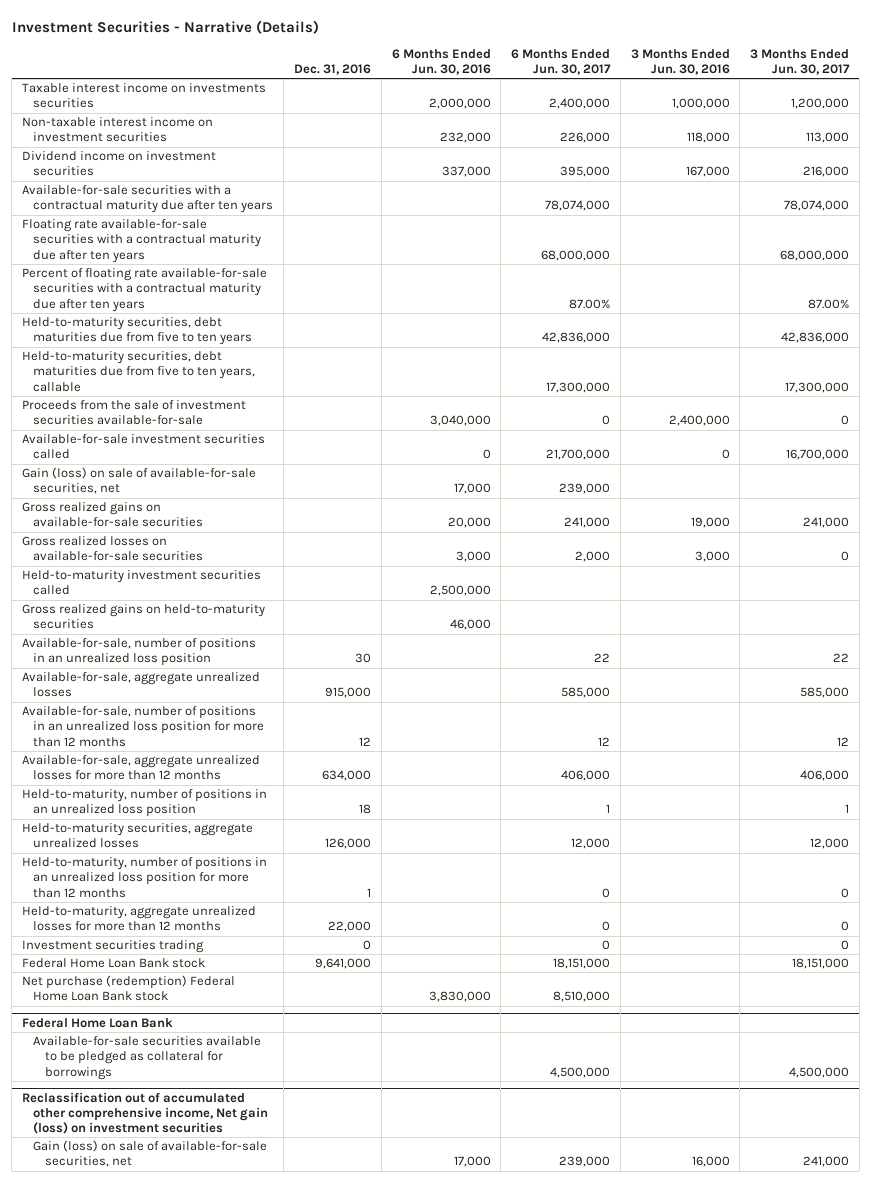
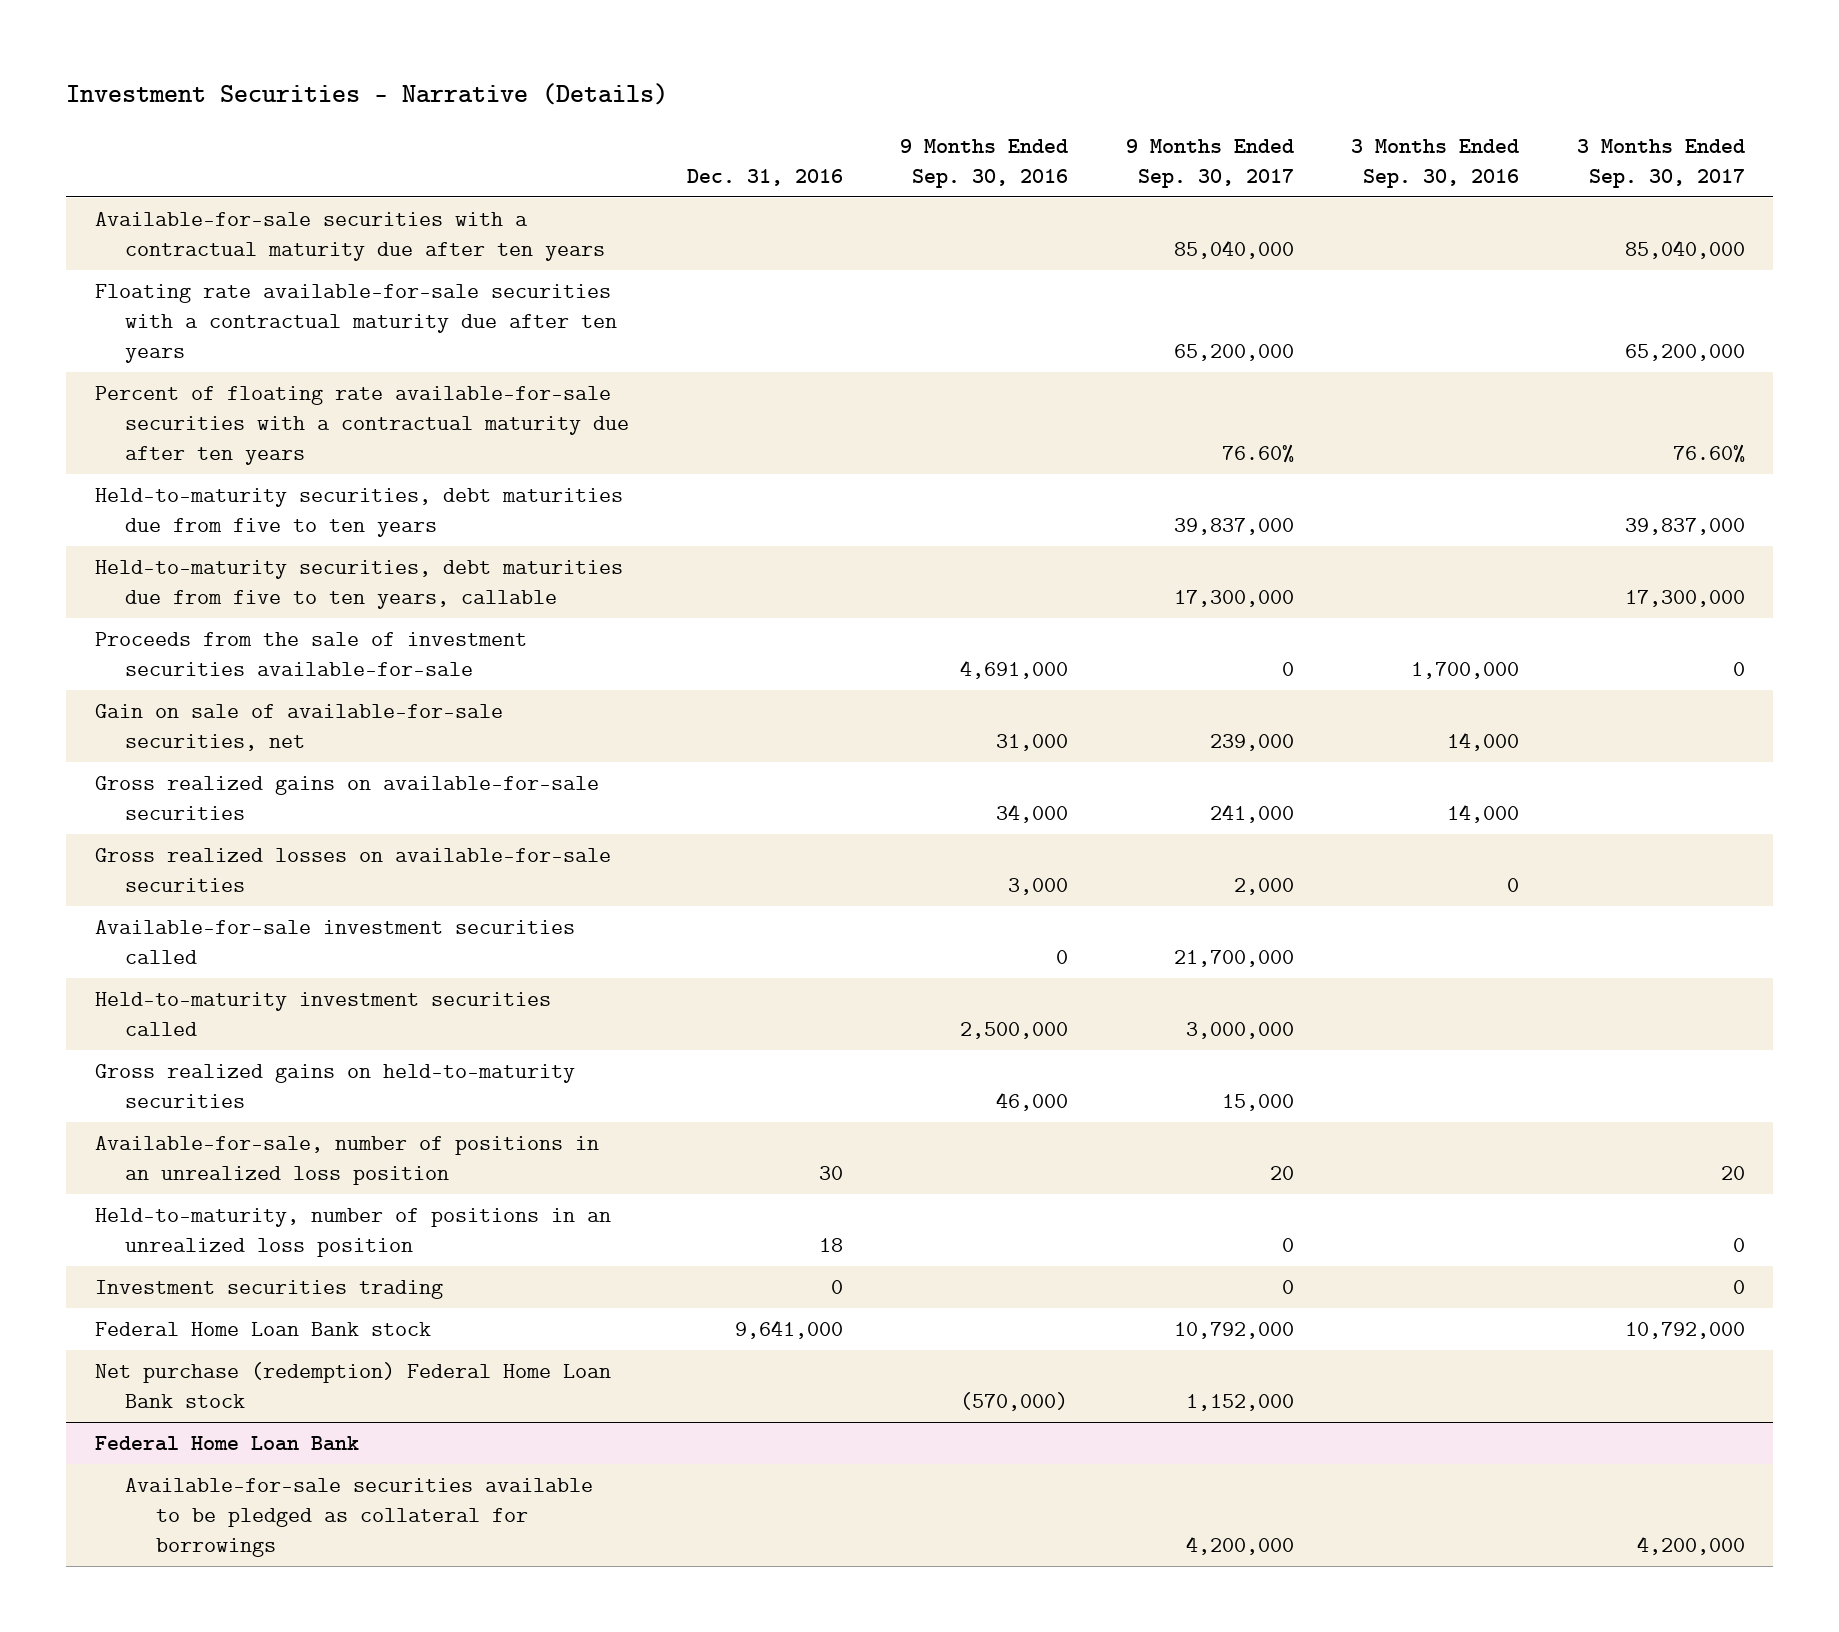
[391,48,491,75] 6 Months Ended Jun. 30, 2016 -> none
[511,48,612,75] 6 Months Ended Jun. 30, 2017 -> none
[630,48,730,75] 3 Months Ended Jun. 30, 2016 -> none
[750,48,851,75] 3 Months Ended Jun. 30, 2017 -> none
none -> [900,139,1069,188] 9 Months Ended Sep. 30, 2016
none -> [1125,139,1294,188] 9 Months Ended Sep. 30, 2017
none -> [1351,139,1520,188] 3 Months Ended Sep. 30, 2016
none -> [1576,139,1745,188] 3 Months Ended Sep. 30, 2017
[21,83,266,109] Taxable interest income on investments securities -> none
[21,117,213,143] Non-taxable interest income on investment securities -> none
[21,151,216,177] Dividend income on investment securities -> none
[21,467,256,495] Gain (loss) on sale of available-for-sale securities, net -> [94,704,503,751] Gain on sale of available-for-sale securities, net
[21,434,265,460] Available-for-sale investment securities called -> [94,920,575,964] Available-for-sale investment securities called
[21,672,260,698] Available-for-sale, aggregate unrealized losses -> none
[21,706,265,747] Available-for-sale, number of positions in an unrealized loss position for more than 12 months -> none
[21,755,260,781] Available-for-sale, aggregate unrealized losses for more than 12 months -> none
[21,823,253,849] Held-to-maturity securities, aggregate unrealized losses -> none
[21,857,267,898] Held-to-maturity, number of positions in an unrealized loss position for more than 12 months -> none
[21,906,256,932] Held-to-maturity, aggregate unrealized losses for more than 12 months -> none
[21,1091,269,1135] Reclassification out of accumulated other comprehensive income, Net gain (loss) on investment securities -> none
[33,1140,268,1168] Gain (loss) on sale of available-for-sale securities, net -> none

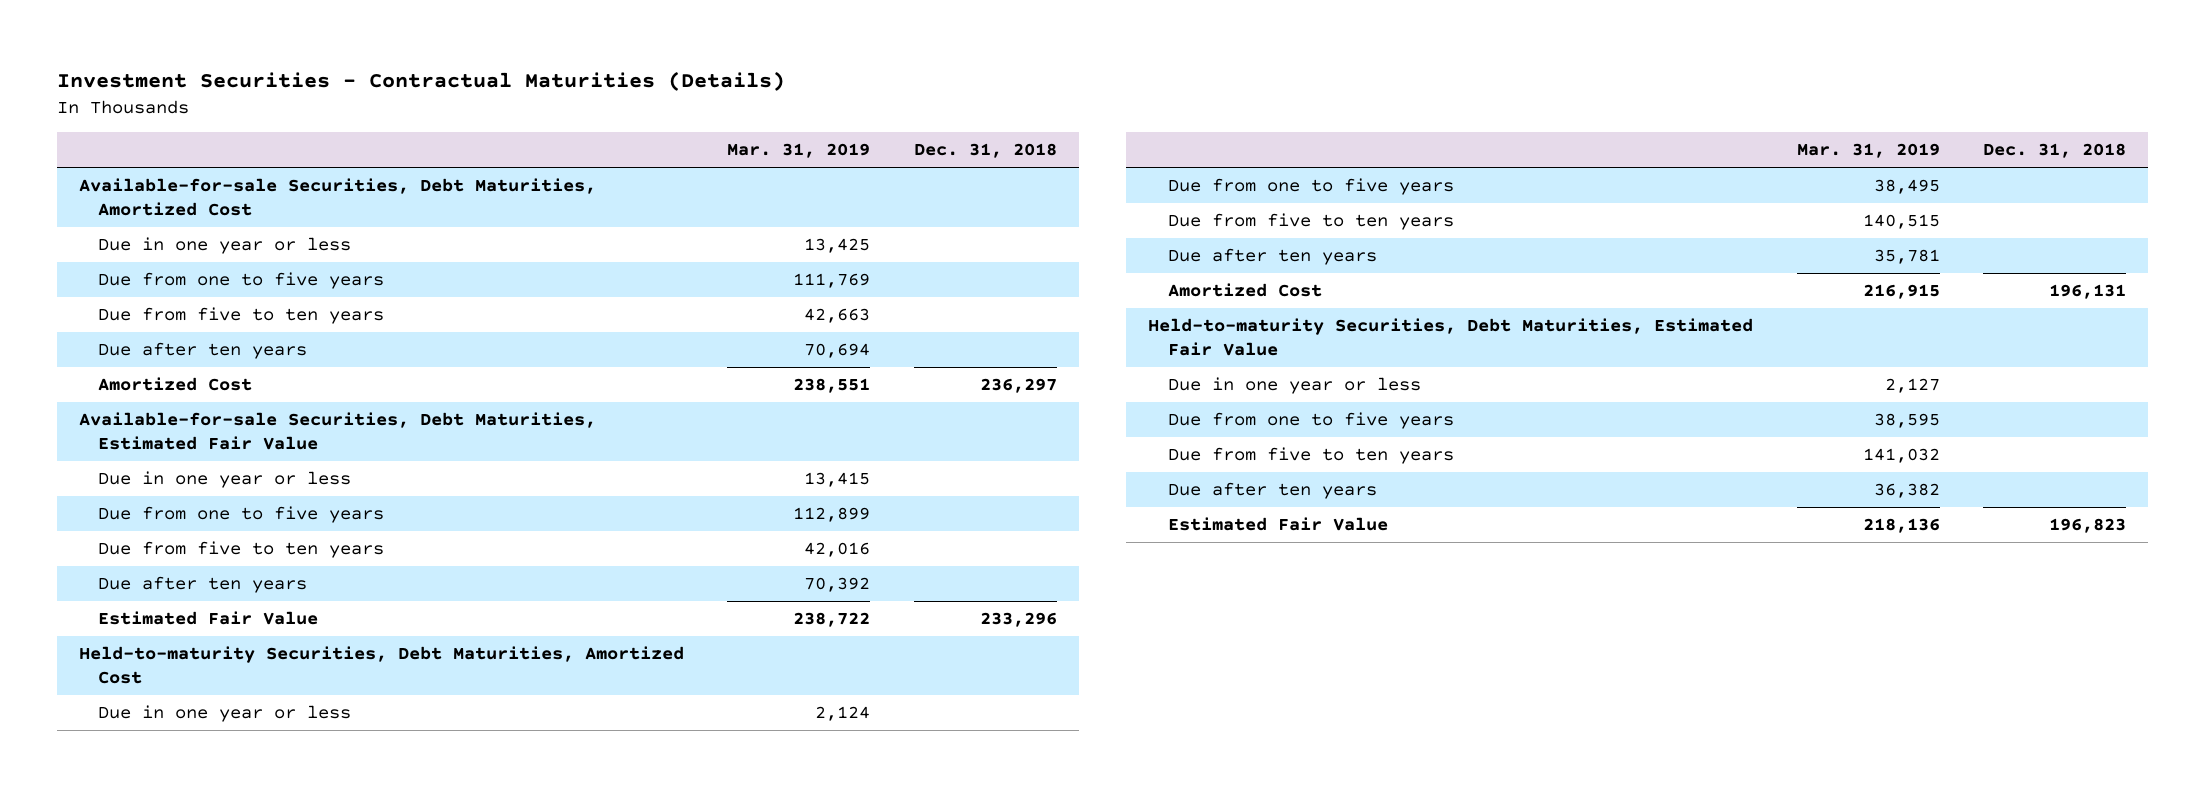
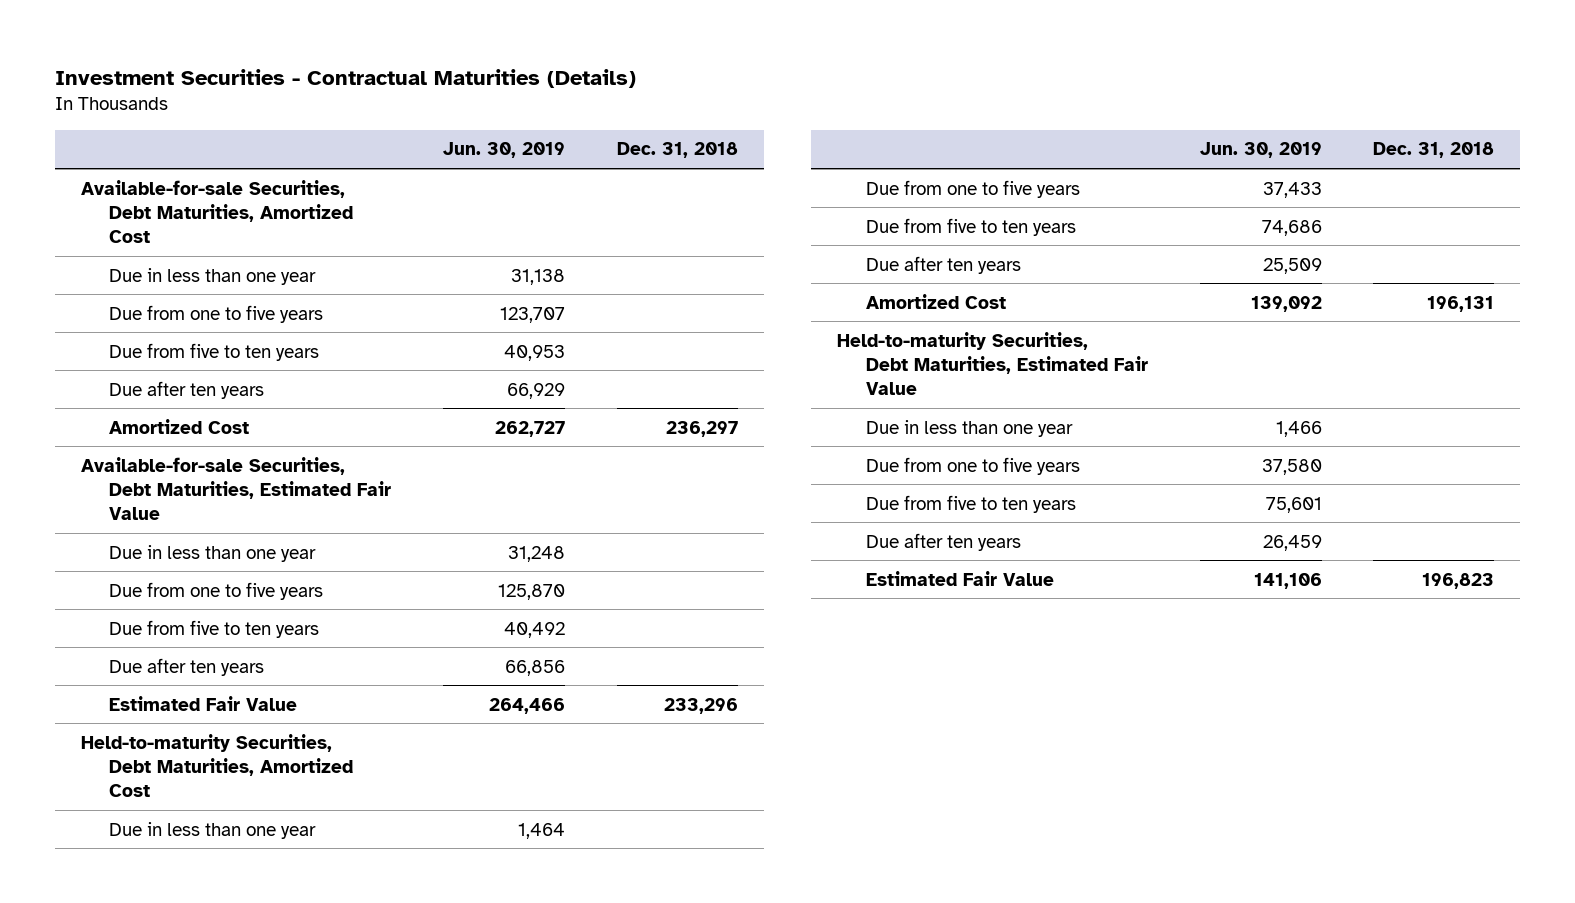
[727,143,871,159] Mar. 31, 2019 -> none
none -> [442,142,565,159] Jun. 30, 2019
[98,237,352,255] Due in one year or less -> [109,267,317,285] Due in less than one year
[98,471,352,489] Due in one year or less -> [109,544,317,562] Due in less than one year
[98,705,352,723] Due in one year or less -> [109,821,317,839] Due in less than one year
[1167,377,1421,395] Due in one year or less -> [865,419,1073,437] Due in less than one year

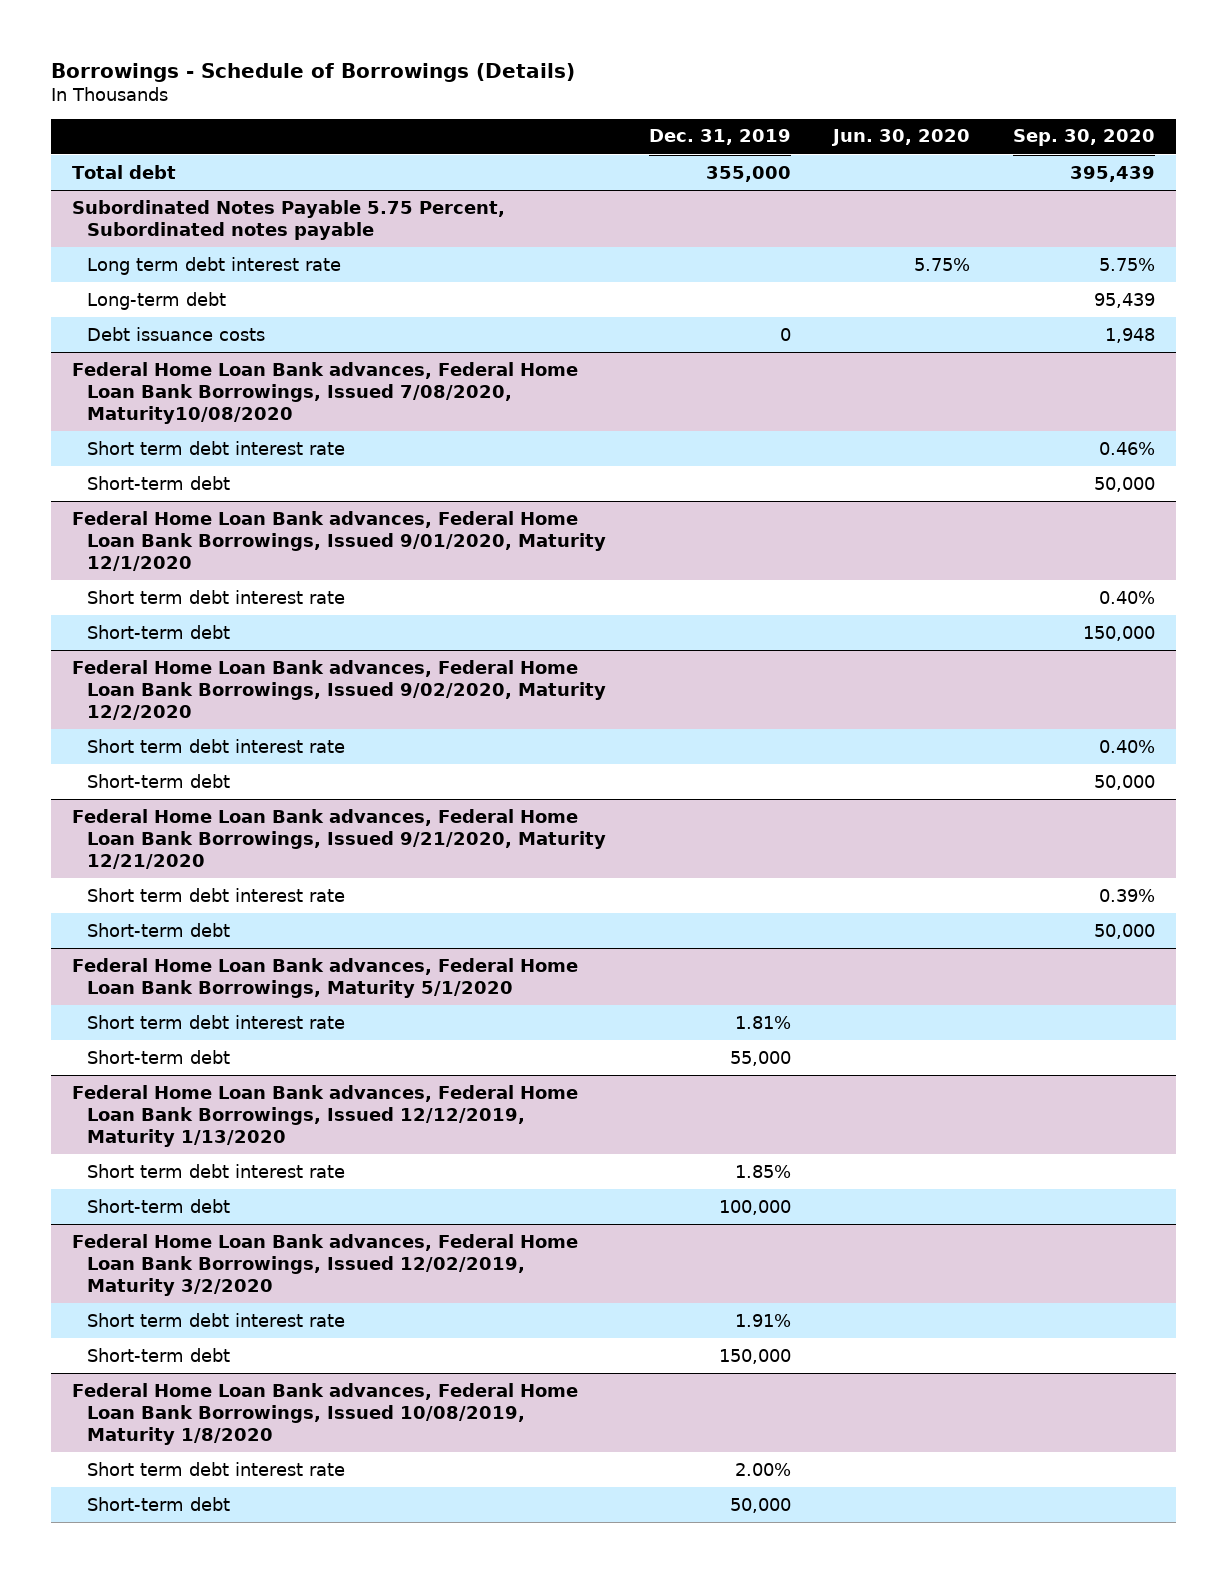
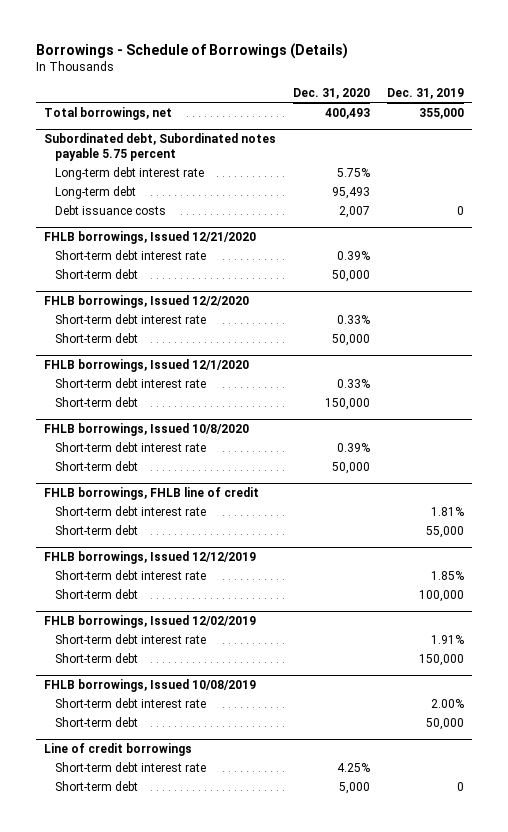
[831,129,971,147] Jun. 30, 2020 -> none
[1012,129,1155,147] Sep. 30, 2020 -> none
none -> [292,88,370,100] Dec. 31, 2020
[71,164,176,179] Total debt -> [44,106,173,120] Total borrowings, net
[71,199,505,241] Subordinated Notes Payable 5.75 Percent, Subordinated notes payable -> [44,133,277,162] Subordinated debt, Subordinated notes payable 5.75 percent
[86,256,341,275] Long term debt interest rate -> [54,166,204,180] Long-term debt interest rate
[71,361,578,425] Federal Home Loan Bank advances, Federal Home Loan Bank Borrowings, Issued 7/08/2020, Maturity10/08/2020 -> none
[86,440,345,455] Short term debt interest rate -> none
[86,475,230,490] Short-term debt -> none
[71,510,606,572] Federal Home Loan Bank advances, Federal Home Loan Bank Borrowings, Issued 9/01/2020, Maturity 12/1/2020 -> none
[86,589,345,604] Short term debt interest rate -> none
[86,624,230,639] Short-term debt -> none
[71,659,606,721] Federal Home Loan Bank advances, Federal Home Loan Bank Borrowings, Issued 9/02/2020, Maturity 12/2/2020 -> none
[86,738,345,753] Short term debt interest rate -> none
[86,773,230,788] Short-term debt -> none
[71,808,606,870] Federal Home Loan Bank advances, Federal Home Loan Bank Borrowings, Issued 9/21/2020, Maturity 12/21/2020 -> none
[86,887,345,902] Short term debt interest rate -> none
[86,922,230,937] Short-term debt -> none
none -> [44,231,257,245] FHLB borrowings, Issued 12/21/2020
none -> [54,249,206,260] Short-term debt interest rate
none -> [54,268,138,279] Short-term debt
none -> [44,295,250,309] FHLB borrowings, Issued 12/2/2020
none -> [54,313,206,324] Short-term debt interest rate
none -> [54,332,138,343] Short-term debt
none -> [44,359,250,373] FHLB borrowings, Issued 12/1/2020
none -> [54,377,206,388] Short-term debt interest rate
none -> [54,396,138,407] Short-term debt
none -> [44,423,250,437] FHLB borrowings, Issued 10/8/2020
none -> [54,441,206,452] Short-term debt interest rate
none -> [54,460,138,471] Short-term debt
[71,957,578,999] Federal Home Loan Bank advances, Federal Home Loan Bank Borrowings, Maturity 5/1/2020 -> [44,487,260,501] FHLB borrowings, FHLB line of credit
[86,1014,345,1029] Short term debt interest rate -> [54,505,206,516] Short-term debt interest rate
[71,1084,578,1148] Federal Home Loan Bank advances, Federal Home Loan Bank Borrowings, Issued 12/12/2019, Maturity 1/13/2020 -> [44,551,257,565] FHLB borrowings, Issued 12/12/2019
[86,1163,345,1178] Short term debt interest rate -> [54,569,206,580] Short-term debt interest rate
[71,1233,578,1297] Federal Home Loan Bank advances, Federal Home Loan Bank Borrowings, Issued 12/02/2019, Maturity 3/2/2020 -> [44,615,257,629] FHLB borrowings, Issued 12/02/2019
[86,1312,345,1327] Short term debt interest rate -> [54,633,206,644] Short-term debt interest rate
[71,1382,578,1446] Federal Home Loan Bank advances, Federal Home Loan Bank Borrowings, Issued 10/08/2019, Maturity 1/8/2020 -> [44,679,257,693] FHLB borrowings, Issued 10/08/2019
[86,1461,345,1476] Short term debt interest rate -> [54,697,206,708] Short-term debt interest rate
none -> [44,743,193,757] Line of credit borrowings
none -> [54,761,206,772] Short-term debt interest rate
none -> [54,780,138,791] Short-term debt

